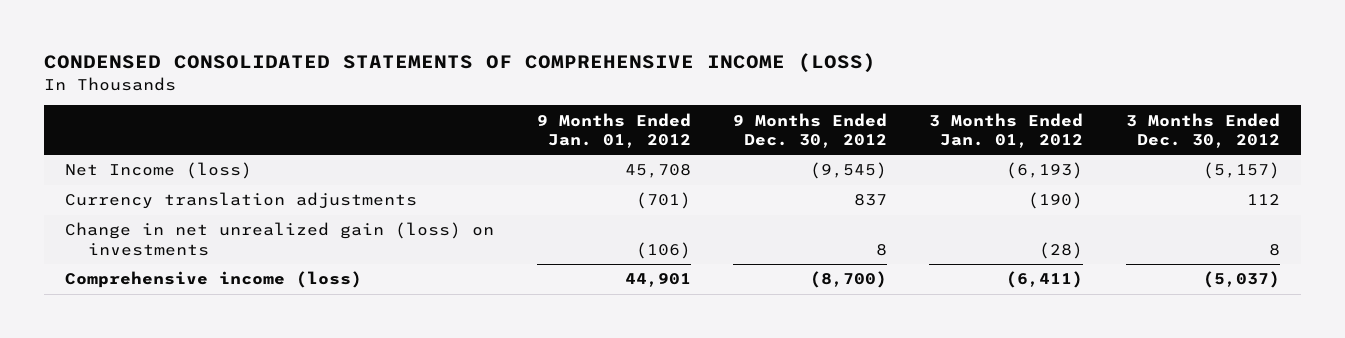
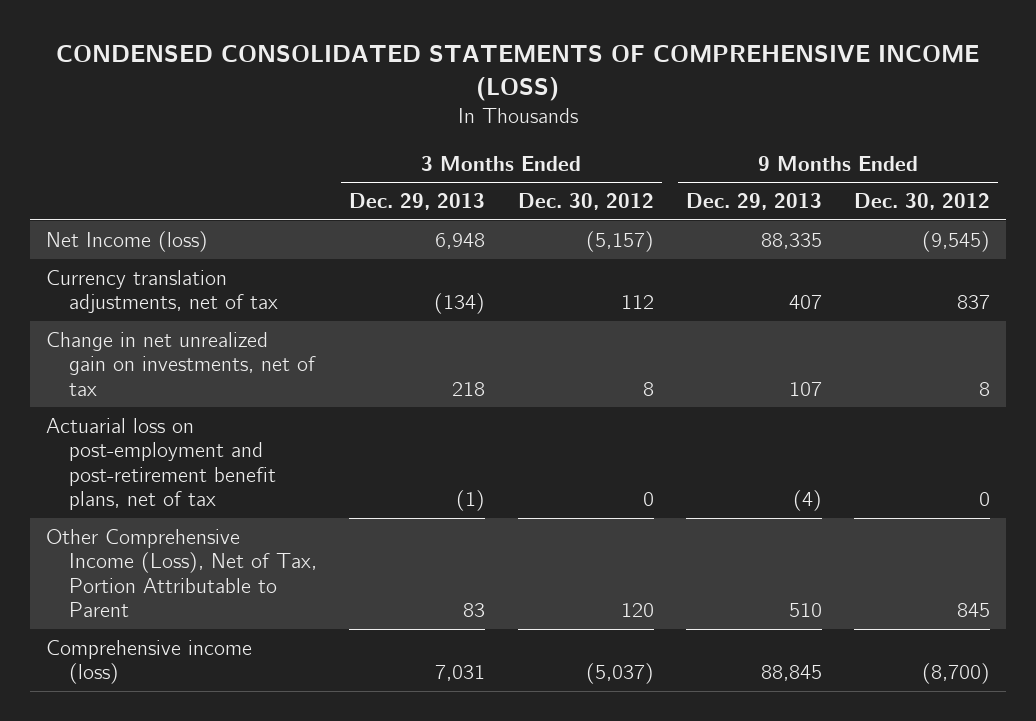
[536,112,691,148] 9 Months Ended Jan. 01, 2012 -> none
[929,112,1084,148] 3 Months Ended Jan. 01, 2012 -> none
none -> [349,193,486,211] Dec. 29, 2013
none -> [685,193,822,211] Dec. 29, 2013
[65,192,418,210] Currency translation adjustments -> [45,270,279,314] Currency translation adjustments, net of tax
[65,222,495,256] Change in net unrealized gain (loss) on investments -> [45,332,317,396] Change in net unrealized gain on investments, net of tax
none -> [45,418,277,511] Actuarial loss on post-employment and post-retirement benefit plans, net of tax
none -> [45,529,318,618] Other Comprehensive Income (Loss), Net of Tax, Portion Attributable to Parent

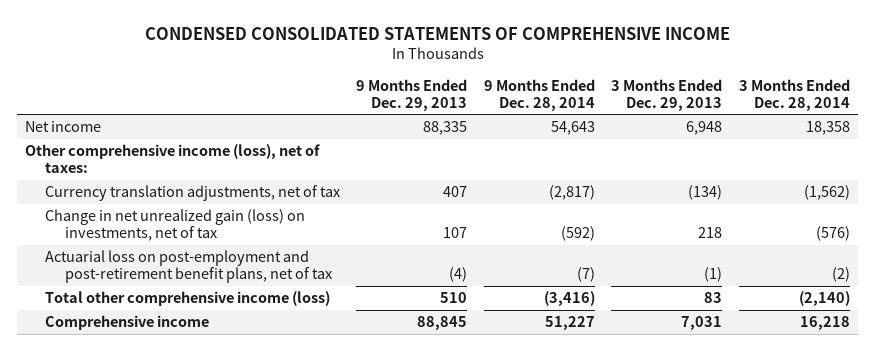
[55,45,979,102] CONDENSED CONSOLIDATED STATEMENTS OF COMPREHENSIVE INCOME (LOSS) -> [144,26,730,40] CONDENSED CONSOLIDATED STATEMENTS OF COMPREHENSIVE INCOME
[517,193,654,211] Dec. 30, 2012 -> none
[853,193,990,211] Dec. 30, 2012 -> none
none -> [483,78,595,111] 9 Months Ended Dec. 28, 2014
none -> [738,78,850,111] 3 Months Ended Dec. 28, 2014
[45,231,208,253] Net Income (loss) -> [25,121,102,133] Net income
none -> [25,144,321,174] Other comprehensive income (loss), net of taxes:
[45,332,317,396] Change in net unrealized gain on investments, net of tax -> [45,209,306,242] Change in net unrealized gain (loss) on investments, net of tax
[45,529,318,618] Other Comprehensive Income (Loss), Net of Tax, Portion Attributable to Parent -> [45,291,331,307] Total other comprehensive income (loss)
[45,640,252,685] Comprehensive income (loss) -> [45,315,210,331] Comprehensive income

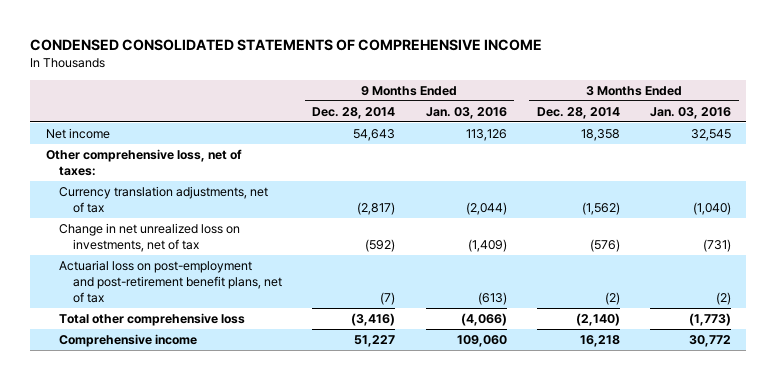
[356,78,468,111] 9 Months Ended Dec. 29, 2013 -> none
[611,78,723,111] 3 Months Ended Dec. 29, 2013 -> none
none -> [425,106,507,119] Jan. 03, 2016
none -> [650,106,732,119] Jan. 03, 2016
[25,144,321,174] Other comprehensive income (loss), net of taxes: -> [45,148,242,177] Other comprehensive loss, net of taxes:
[45,209,306,242] Change in net unrealized gain (loss) on investments, net of tax -> [59,222,241,253] Change in net unrealized loss on investments, net of tax
[45,291,331,307] Total other comprehensive income (loss) -> [59,312,246,326] Total other comprehensive loss

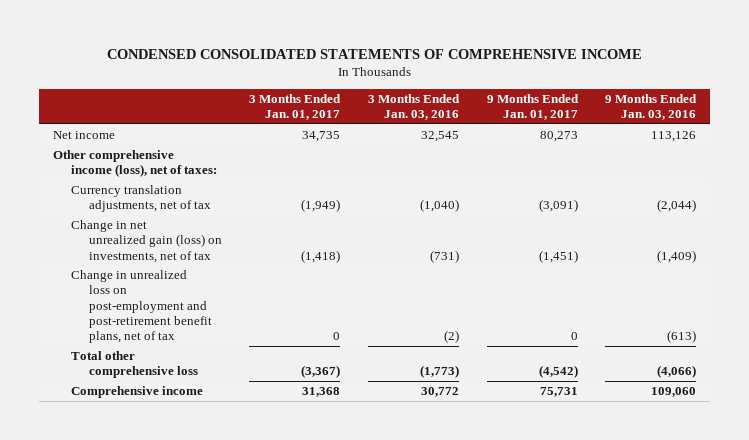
[312,106,396,119] Dec. 28, 2014 -> none
[536,106,620,119] Dec. 28, 2014 -> none
none -> [249,93,342,121] 3 Months Ended Jan. 01, 2017
none -> [486,93,579,121] 9 Months Ended Jan. 01, 2017
[45,148,242,177] Other comprehensive loss, net of taxes: -> [53,149,217,178] Other comprehensive income (loss), net of taxes:
[59,222,241,253] Change in net unrealized loss on investments, net of tax -> [70,219,222,263] Change in net unrealized gain (loss) on investments, net of tax
[59,259,283,304] Actuarial loss on post-employment and post-retirement benefit plans, net of tax -> [70,269,212,344] Change in unrealized loss on post-employment and post-retirement benefit plans, net of tax

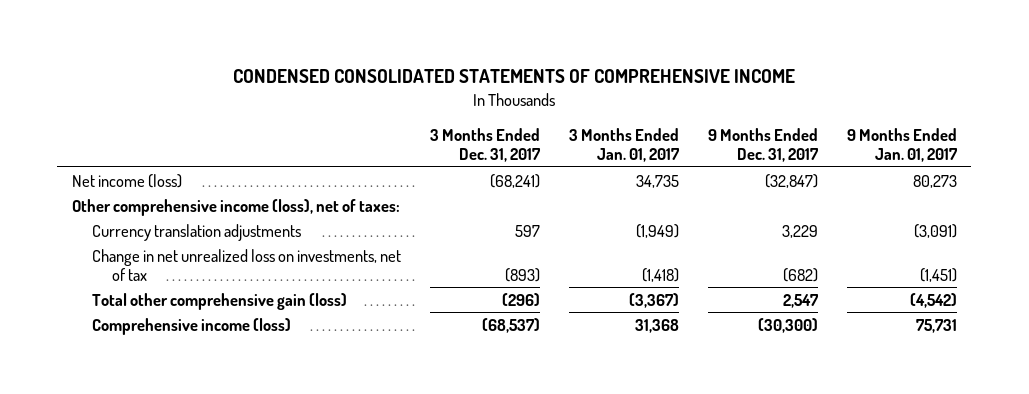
[368,93,461,121] 3 Months Ended Jan. 03, 2016 -> none
[605,93,698,121] 9 Months Ended Jan. 03, 2016 -> none
none -> [429,127,541,163] 3 Months Ended Dec. 31, 2017
none -> [707,127,819,163] 9 Months Ended Dec. 31, 2017
[53,130,116,139] Net income -> [71,173,182,188] Net income (loss)
[70,269,212,344] Change in unrealized loss on post-employment and post-retirement benefit plans, net of tax -> none
[70,184,211,213] Currency translation adjustments, net of tax -> [91,223,301,241] Currency translation adjustments
[70,219,222,263] Change in net unrealized gain (loss) on investments, net of tax -> [91,248,401,282] Change in net unrealized loss on investments, net of tax
[70,350,198,379] Total other comprehensive loss -> [91,292,347,310] Total other comprehensive gain (loss)
[70,385,203,398] Comprehensive income -> [91,317,291,335] Comprehensive income (loss)

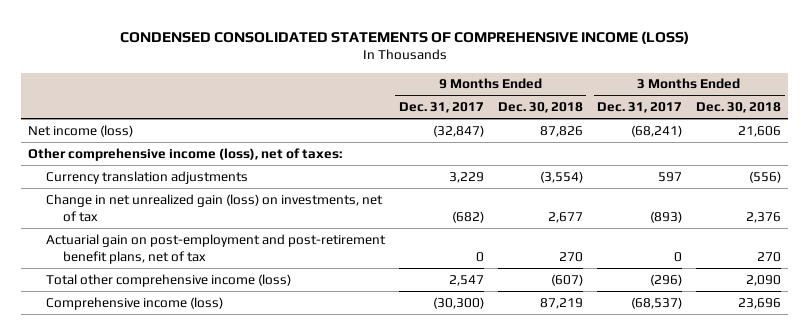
[233,69,796,84] CONDENSED CONSOLIDATED STATEMENTS OF COMPREHENSIVE INCOME -> [119,30,689,44] CONDENSED CONSOLIDATED STATEMENTS OF COMPREHENSIVE INCOME (LOSS)
[568,127,680,163] 3 Months Ended Jan. 01, 2017 -> none
[846,127,958,163] 9 Months Ended Jan. 01, 2017 -> none
none -> [497,102,583,114] Dec. 30, 2018
none -> [696,102,782,114] Dec. 30, 2018
[91,248,401,282] Change in net unrealized loss on investments, net of tax -> [45,193,383,222] Change in net unrealized gain (loss) on investments, net of tax
none -> [45,233,386,264] Actuarial gain on post-employment and post-retirement benefit plans, net of tax
[91,292,347,310] Total other comprehensive gain (loss) -> [45,273,291,287] Total other comprehensive income (loss)

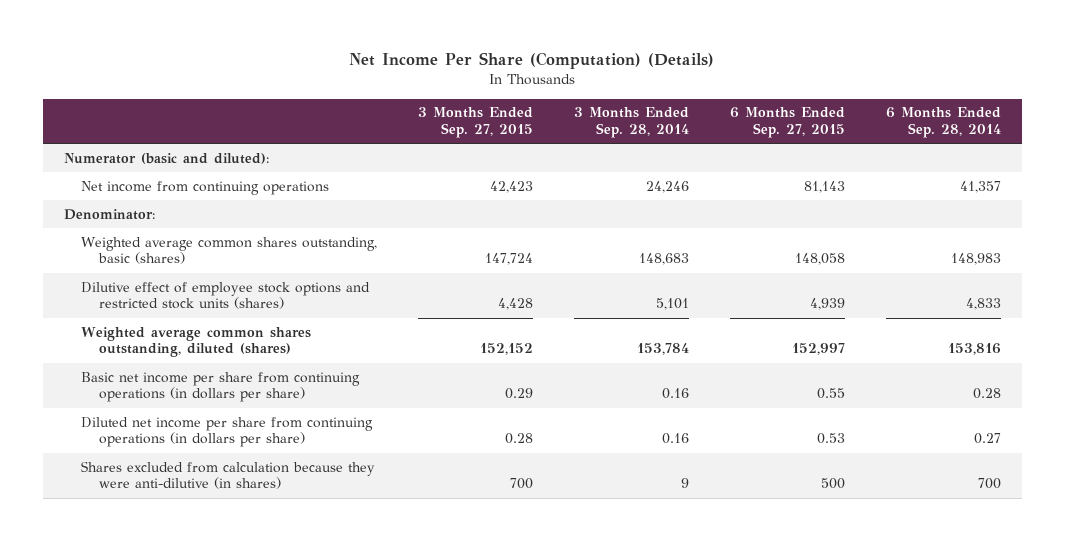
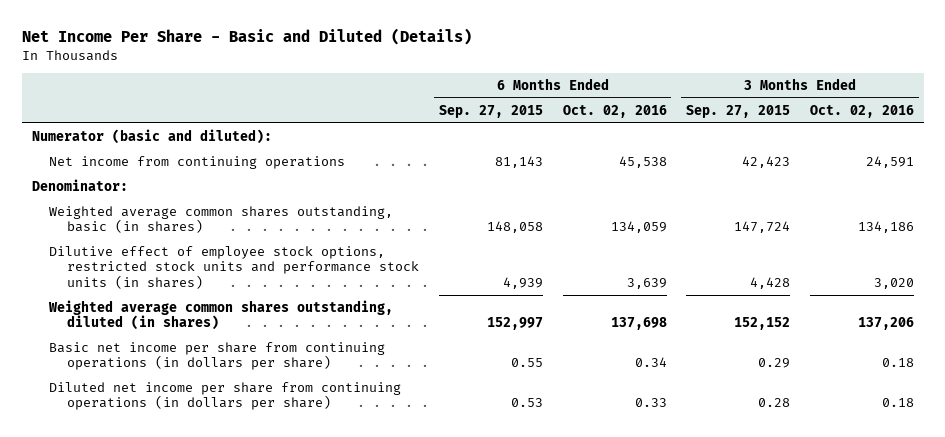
[349,52,715,70] Net Income Per Share (Computation) (Details) -> [21,28,472,46] Net Income Per Share - Basic and Diluted (Details)
[574,107,690,139] 3 Months Ended Sep. 28, 2014 -> none
[886,107,1002,139] 6 Months Ended Sep. 28, 2014 -> none
none -> [562,104,667,118] Oct. 02, 2016
none -> [809,104,914,118] Oct. 02, 2016
[81,236,378,265] Weighted average common shares outstanding, basic (shares) -> [49,205,394,234] Weighted average common shares outstanding, basic (in shares)
[81,281,371,310] Dilutive effect of employee stock options and restricted stock units (shares) -> [49,245,420,289] Dilutive effect of employee stock options, restricted stock units and performance stock units (in shares)
[81,326,312,358] Weighted average common shares outstanding, diluted (shares) -> [48,299,394,331] Weighted average common shares outstanding, diluted (in shares)
[81,460,376,490] Shares excluded from calculation because they were anti-dilutive (in shares) -> none

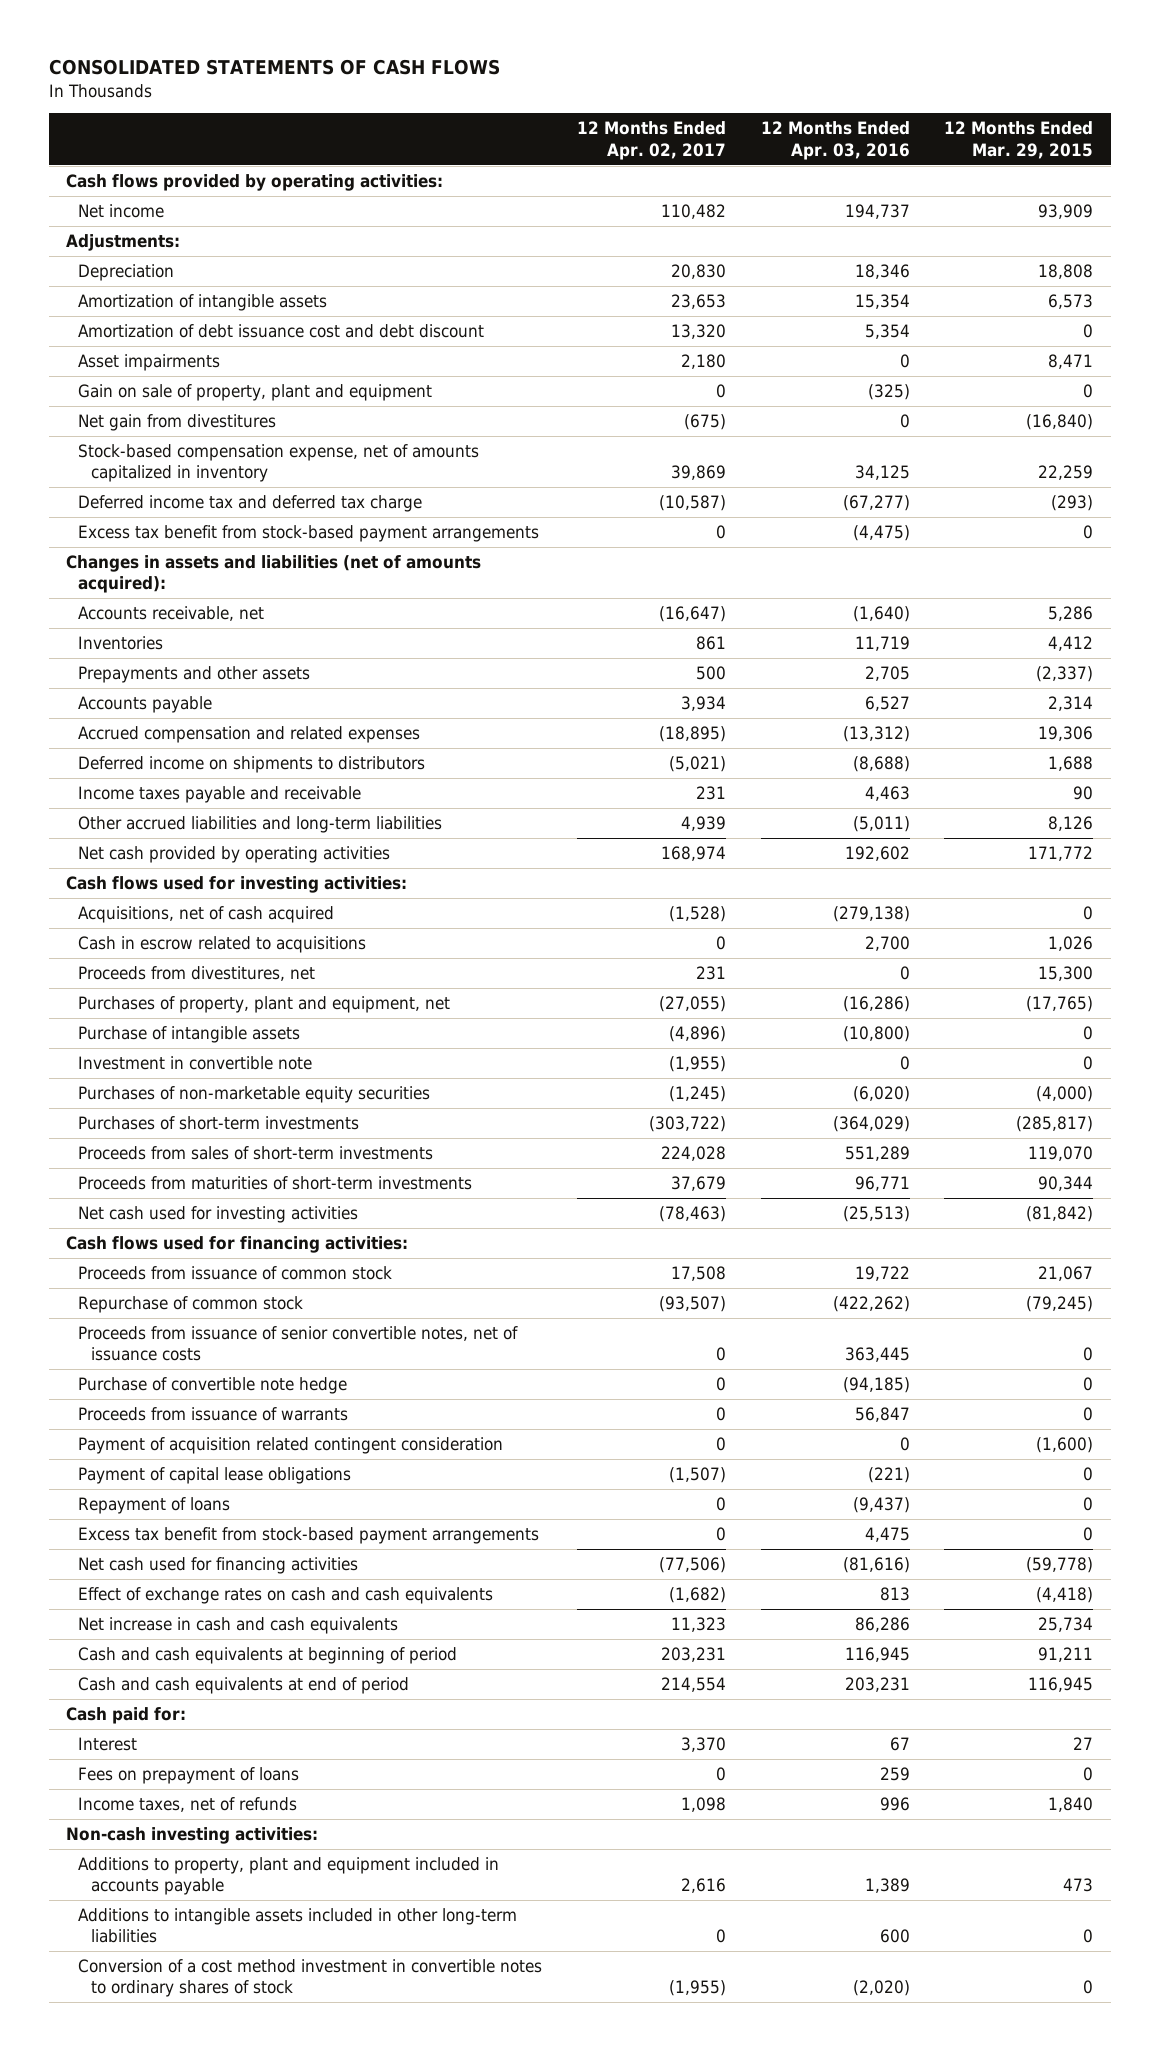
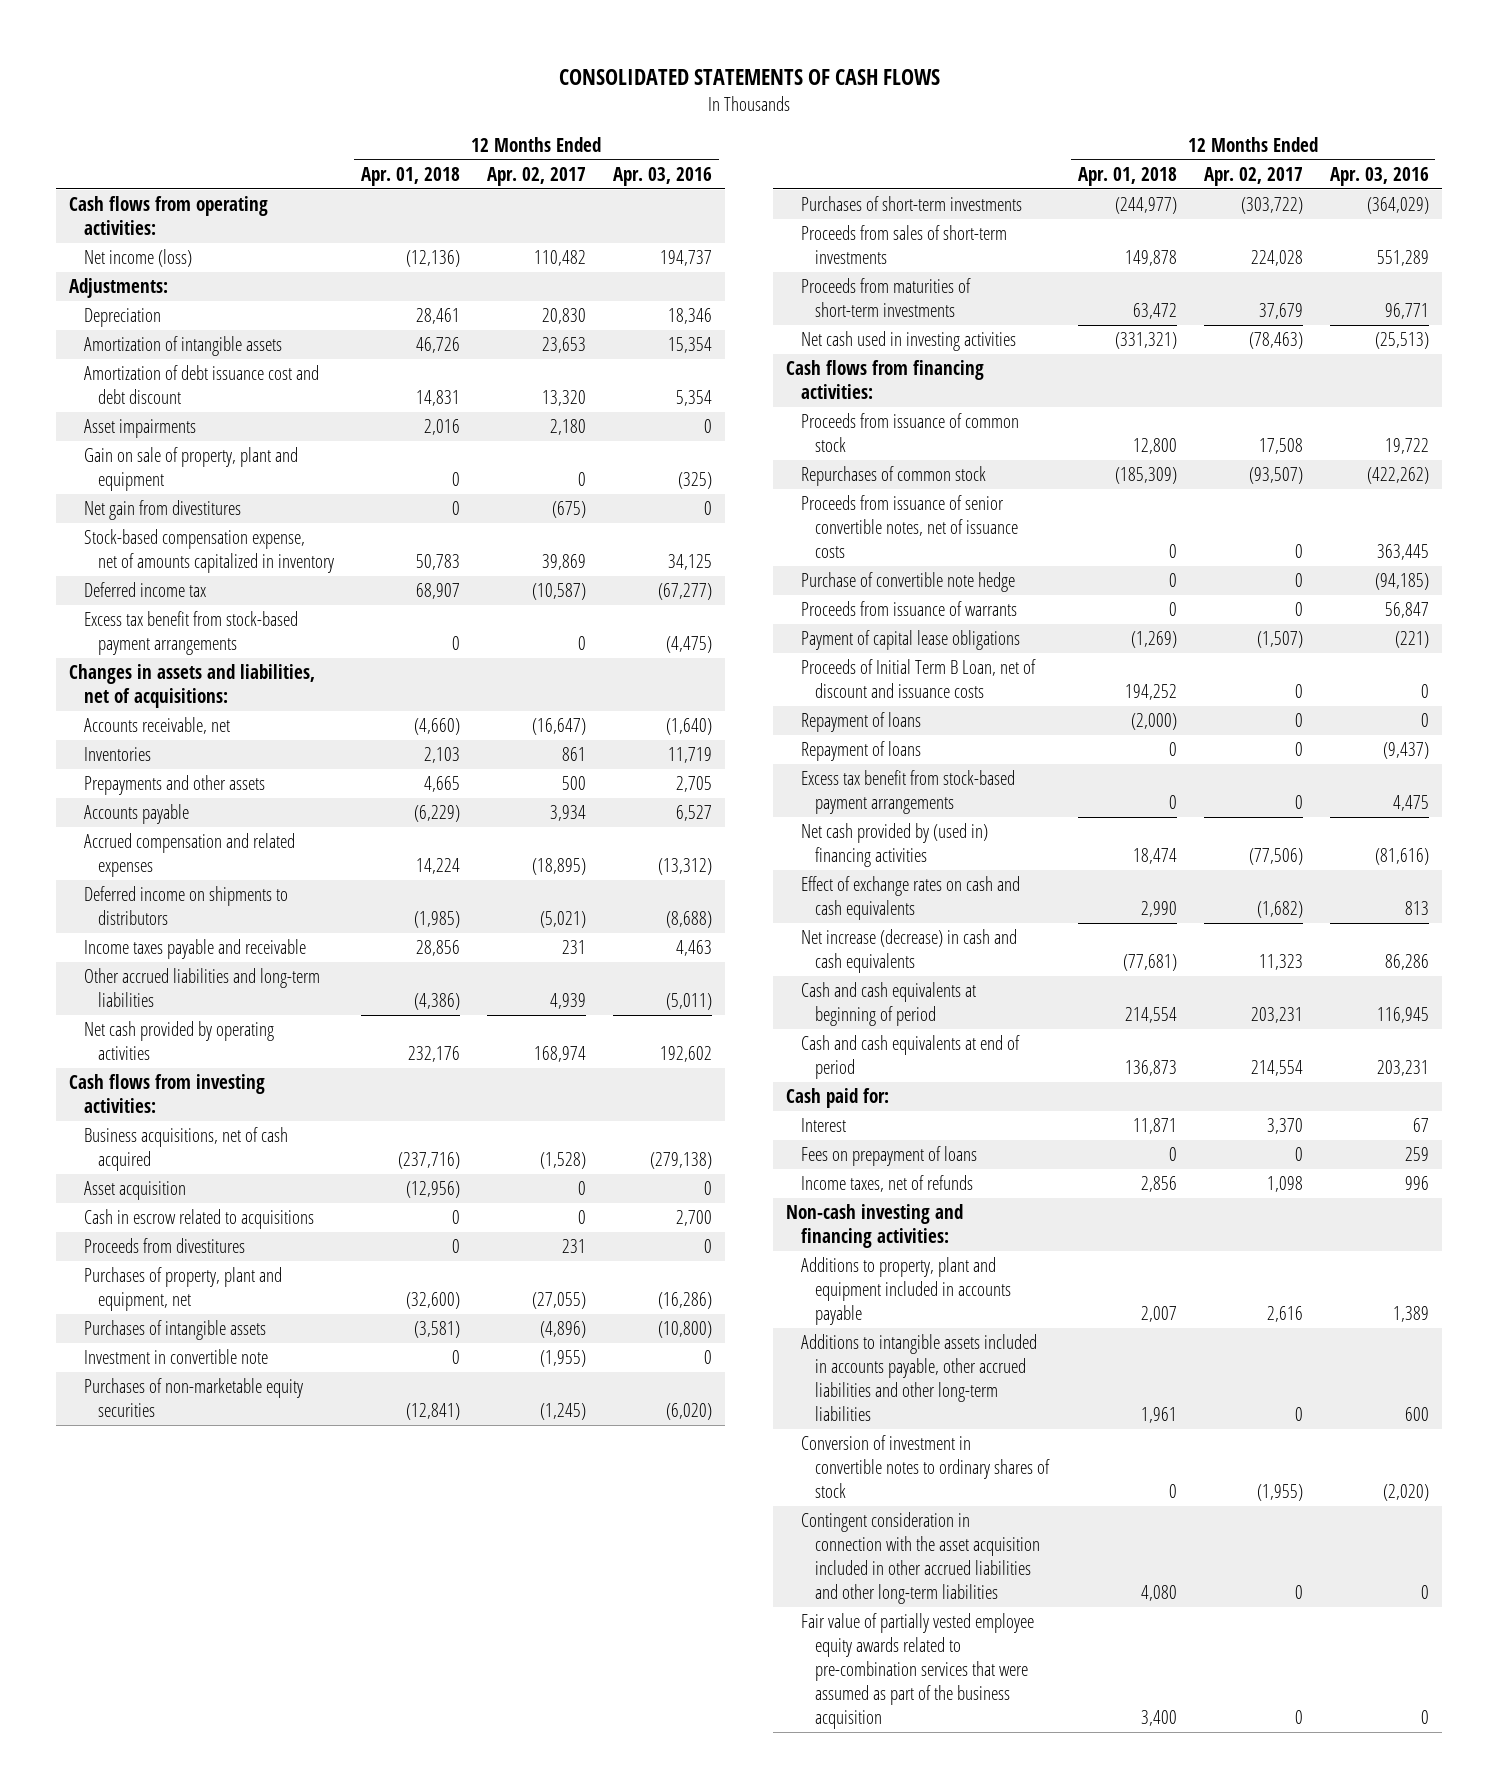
[944,121,1094,159] 12 Months Ended Mar. 29, 2015 -> none
none -> [361,166,461,186] Apr. 01, 2018
[65,174,443,192] Cash flows provided by operating activities: -> [69,196,269,236] Cash flows from operating activities:
[78,204,165,219] Net income -> [83,249,192,268] Net income (loss)
[78,495,423,513] Deferred income tax and deferred tax charge -> [83,582,206,598] Deferred income tax
[65,555,481,594] Changes in assets and liabilities (net of amounts acquired): -> [69,664,316,709] Changes in assets and liabilities, net of acquisitions:
[65,876,407,894] Cash flows used for investing activities: -> [69,1074,266,1114] Cash flows from investing activities:
[78,906,335,924] Acquisitions, net of cash acquired -> [83,1127,288,1172] Business acquisitions, net of cash acquired
none -> [83,1181,186,1201] Asset acquisition
[78,966,316,982] Proceeds from divestitures, net -> [83,1238,245,1254] Proceeds from divestitures
[78,1026,301,1044] Purchase of intangible assets -> [83,1320,266,1341] Purchases of intangible assets
[78,1206,359,1224] Net cash used for investing activities -> [800,331,1016,352] Net cash used in investing activities
[65,1236,408,1254] Cash flows used for financing activities: -> [786,360,985,400] Cash flows from financing activities:
[78,1296,304,1314] Repurchase of common stock -> [800,466,986,487] Repurchases of common stock
[78,1437,504,1455] Payment of acquisition related contingent consideration -> none
none -> [800,659,1036,699] Proceeds of Initial Term B Loan, net of discount and issuance costs
none -> [800,712,921,733] Repayment of loans
[78,1557,359,1575] Net cash used for financing activities -> [800,823,988,868] Net cash provided by (used in) financing activities
[78,1617,399,1635] Net increase in cash and cash equivalents -> [800,929,1017,974] Net increase (decrease) in cash and cash equivalents
[65,1827,318,1845] Non-cash investing activities: -> [786,1204,964,1249] Non-cash investing and financing activities:
[78,1908,518,1944] Additions to intangible assets included in other long-term liabilities -> [800,1334,1037,1422] Additions to intangible assets included in accounts payable, other accrued liabilities and other long-term liabilities
[78,1959,543,1998] Conversion of a cost method investment in convertible notes to ordinary shares of stock -> [800,1435,1050,1499] Conversion of investment in convertible notes to ordinary shares of stock
none -> [800,1512,1040,1605] Contingent consideration in connection with the asset acquisition included in other accrued liabilities and other long-term liabilities
none -> [800,1613,1034,1730] Fair value of partially vested employee equity awards related to pre-combination services that were assumed as part of the business acquisition

